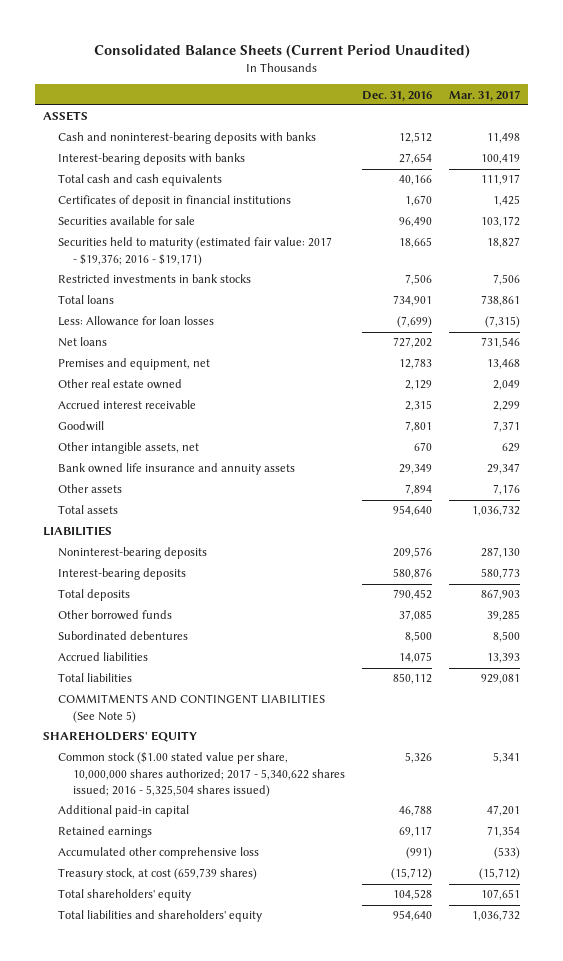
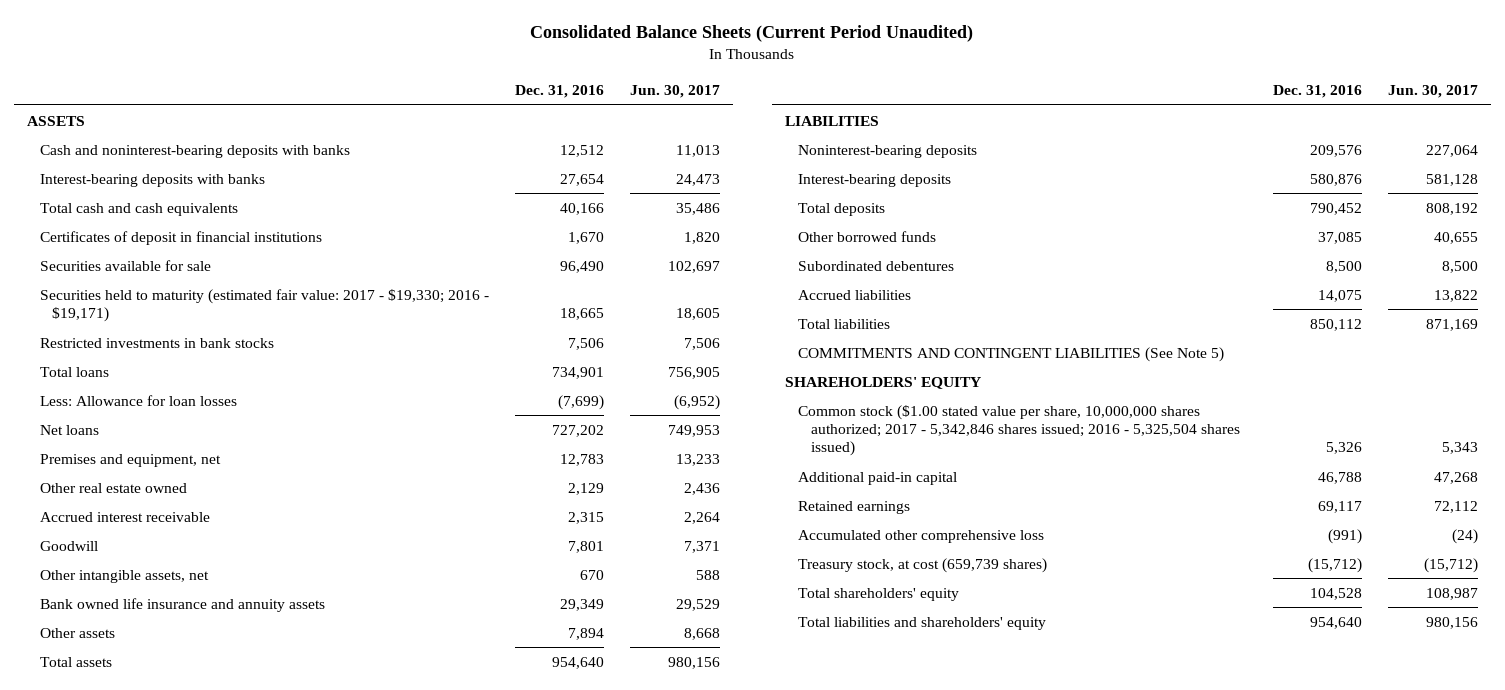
[448,89,520,101] Mar. 31, 2017 -> none
none -> [629,84,720,98] Jun. 30, 2017
[58,237,333,266] Securities held to maturity (estimated fair value: 2017 - $19,376; 2016 - $19,171) -> [39,288,489,322] Securities held to maturity (estimated fair value: 2017 - $19,330; 2016 - $19,171)
[58,752,346,797] Common stock ($1.00 stated value per share, 10,000,000 shares authorized; 2017 - 5,340,622 shares issued; 2016 - 5,325,504 shares issued) -> [797,404,1240,457] Common stock ($1.00 stated value per share, 10,000,000 shares authorized; 2017 - 5,342,846 shares issued; 2016 - 5,325,504 shares issued)

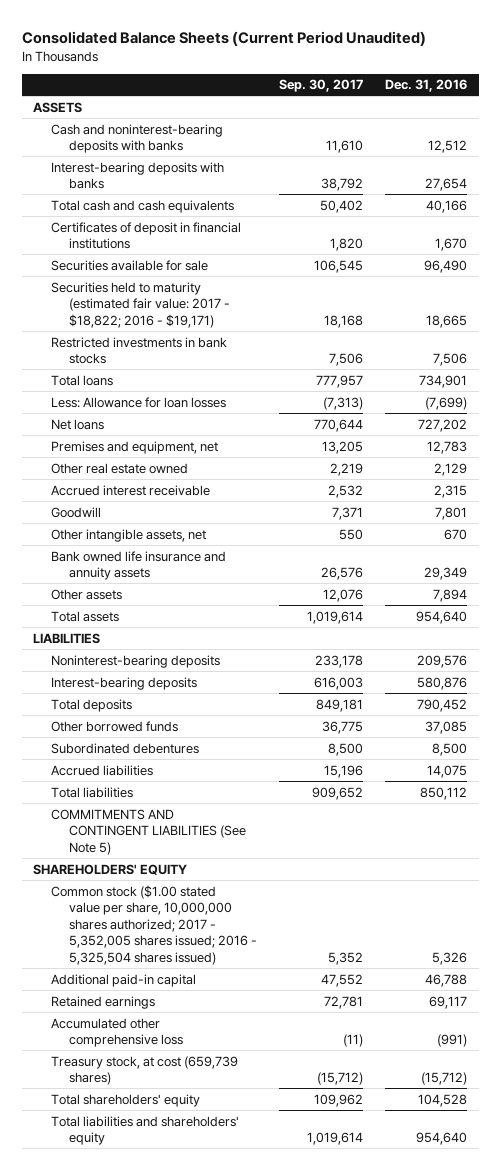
[629,84,720,98] Jun. 30, 2017 -> none
none -> [279,79,364,93] Sep. 30, 2017
[39,288,489,322] Securities held to maturity (estimated fair value: 2017 - $19,330; 2016 - $19,171) -> [51,281,231,328] Securities held to maturity (estimated fair value: 2017 - $18,822; 2016 - $19,171)
[797,404,1240,457] Common stock ($1.00 stated value per share, 10,000,000 shares authorized; 2017 - 5,342,846 shares issued; 2016 - 5,325,504 shares issued) -> [51,884,258,965] Common stock ($1.00 stated value per share, 10,000,000 shares authorized; 2017 - 5,352,005 shares issued; 2016 - 5,325,504 shares issued)

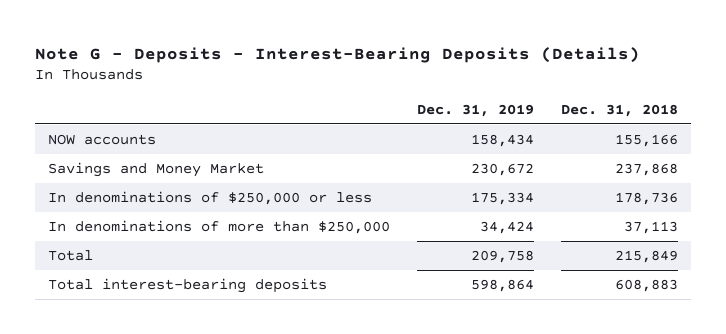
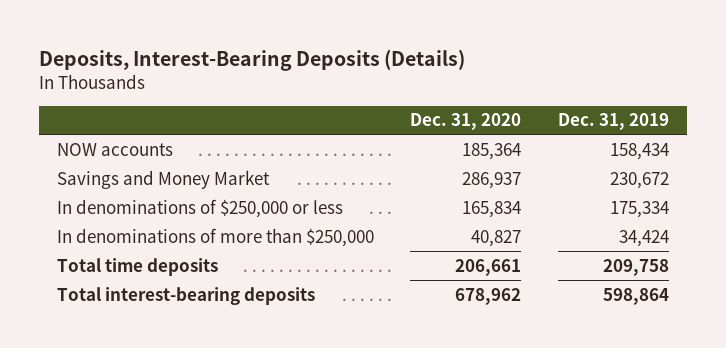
[35,46,641,63] Note G - Deposits - Interest-Bearing Deposits (Details) -> [39,48,466,71] Deposits, Interest-Bearing Deposits (Details)
[560,103,678,117] Dec. 31, 2018 -> none
none -> [410,113,522,131] Dec. 31, 2020
[48,250,94,262] Total -> [57,257,219,276] Total time deposits

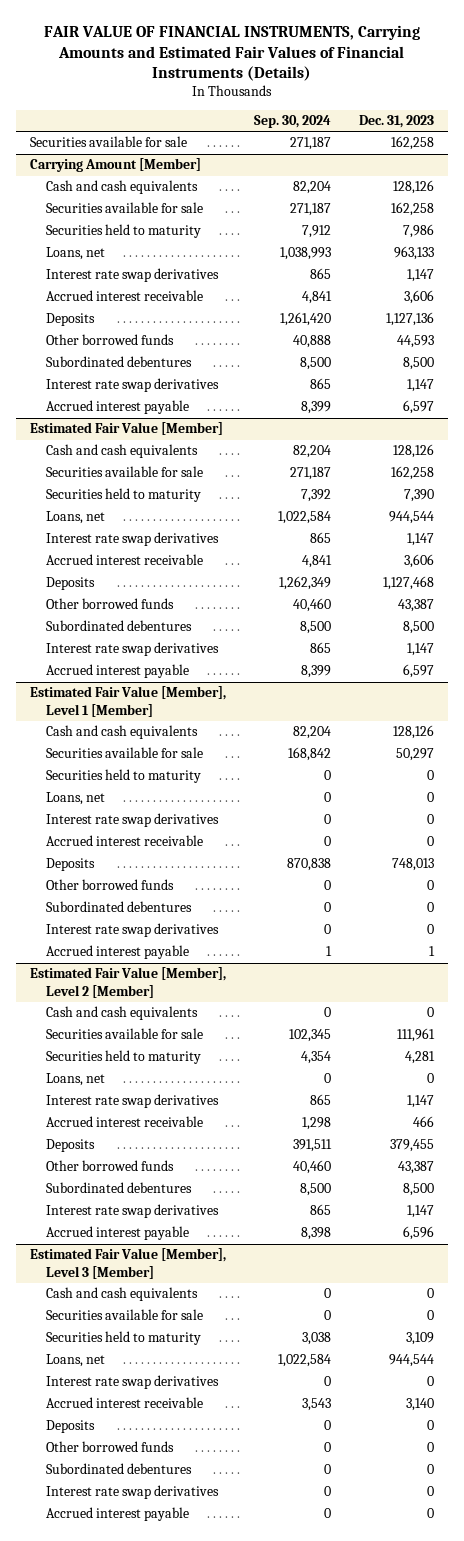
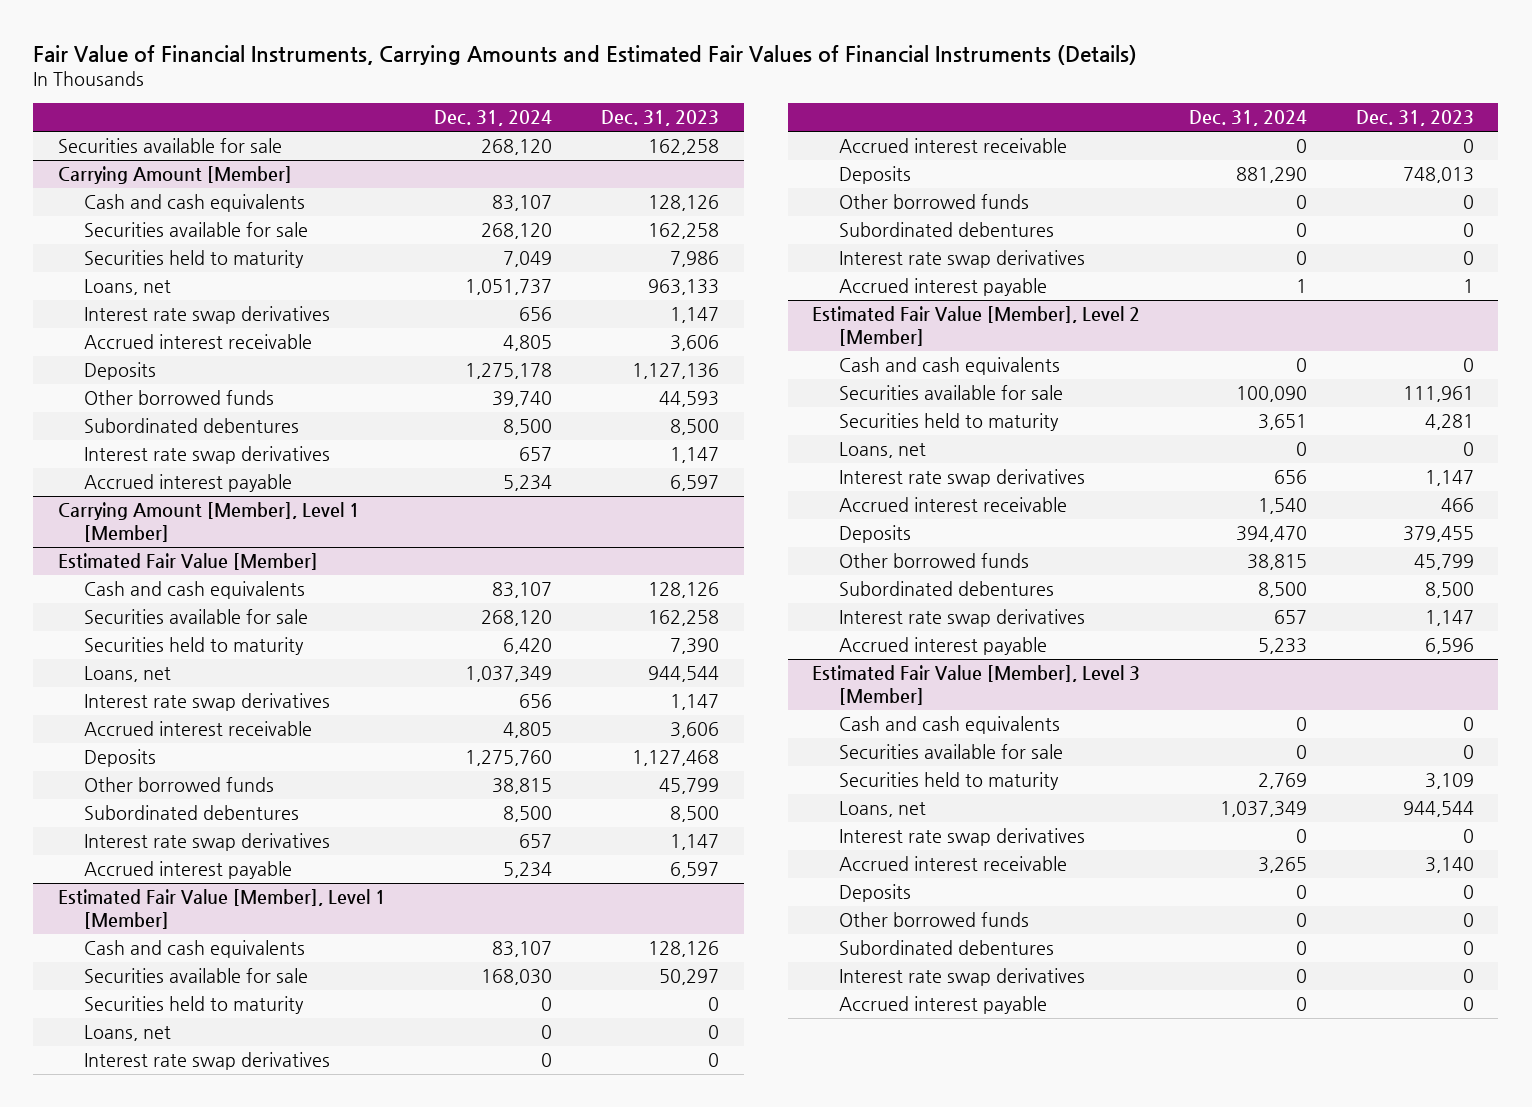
[44,24,421,82] FAIR VALUE OF FINANCIAL INSTRUMENTS, Carrying Amounts and Estimated Fair Values of Financial Instruments (Details) -> [33,44,1138,65] Fair Value of Financial Instruments, Carrying Amounts and Estimated Fair Values of Financial Instruments (Details)
[254,115,332,129] Sep. 30, 2024 -> none
none -> [434,110,553,127] Dec. 31, 2024
none -> [57,502,360,543] Carrying Amount [Member], Level 1 [Member]
[398,599,435,613] 43,387 -> [659,778,720,795] 45,799
[398,1161,435,1175] 43,387 -> [1413,554,1474,571] 45,799

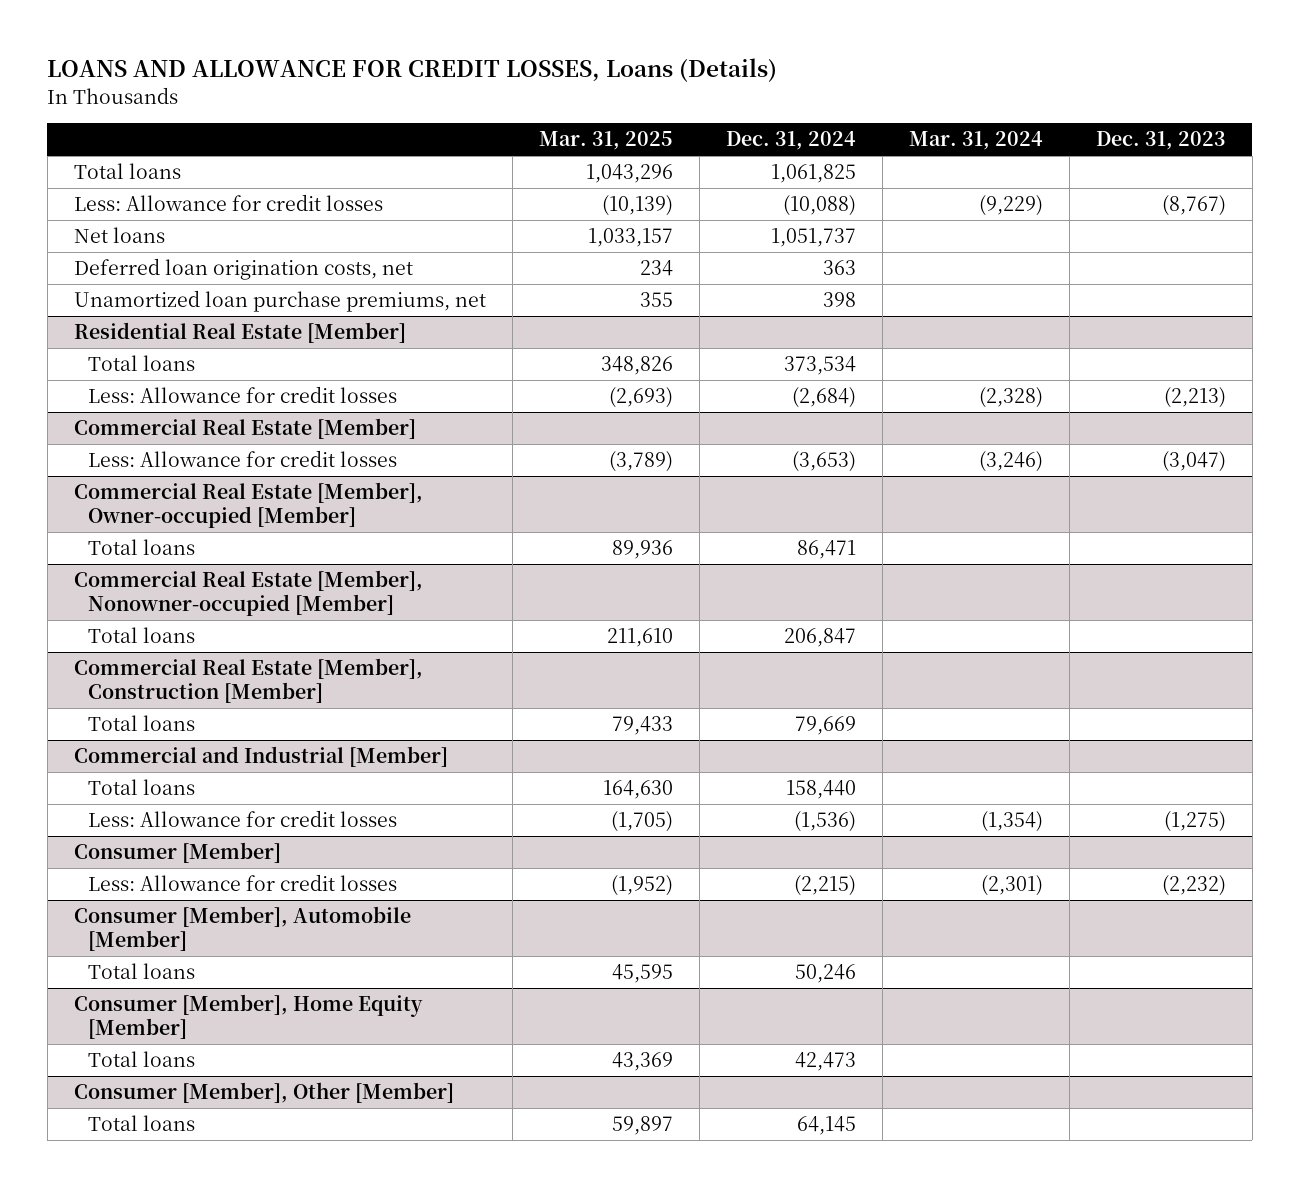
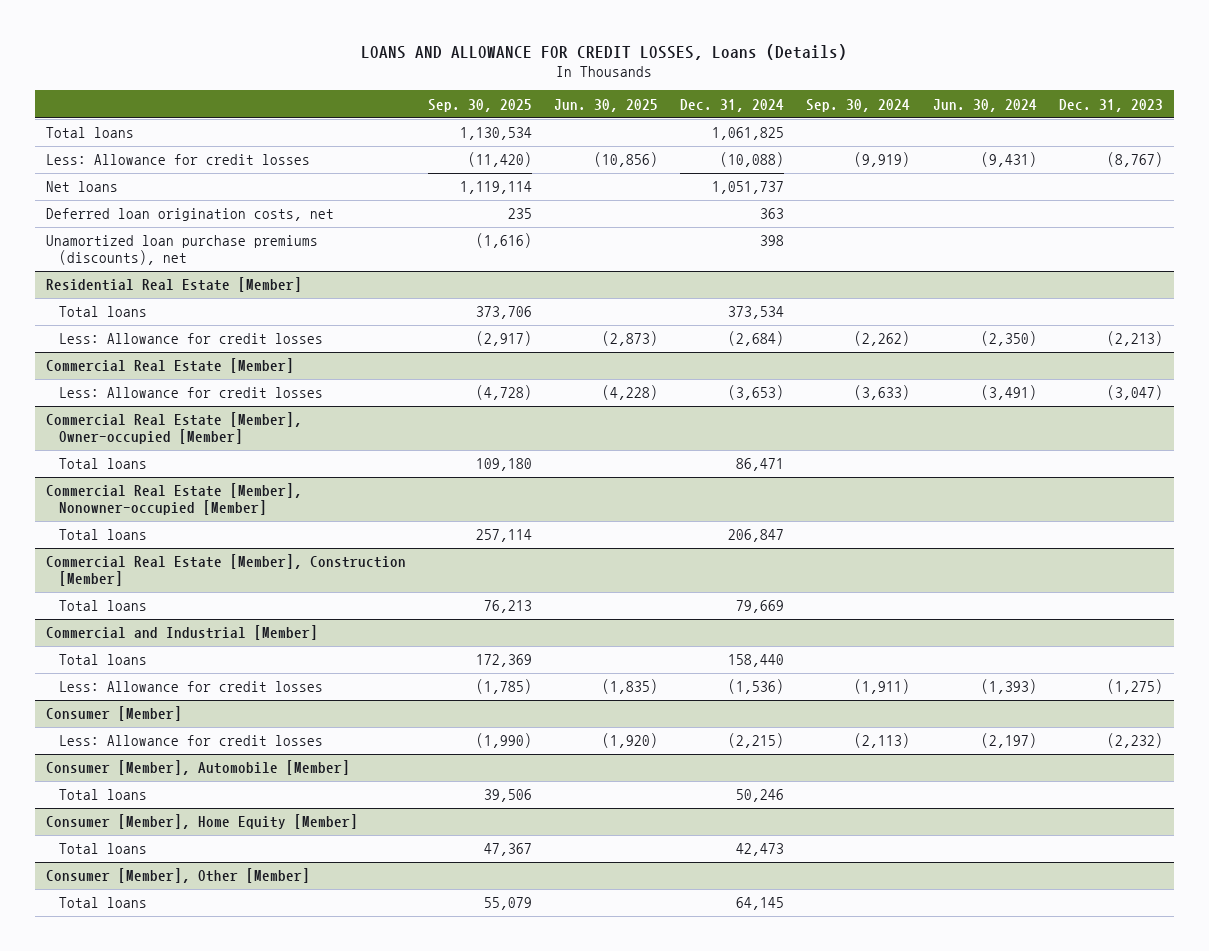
[538,131,673,151] Mar. 31, 2025 -> none
[908,131,1043,151] Mar. 31, 2024 -> none
none -> [427,98,532,112] Sep. 30, 2025
none -> [554,98,659,112] Jun. 30, 2025
none -> [806,98,911,112] Sep. 30, 2024
none -> [932,98,1037,112] Jun. 30, 2024
[73,290,486,313] Unamortized loan purchase premiums, net -> [45,235,318,265] Unamortized loan purchase premiums (discounts), net

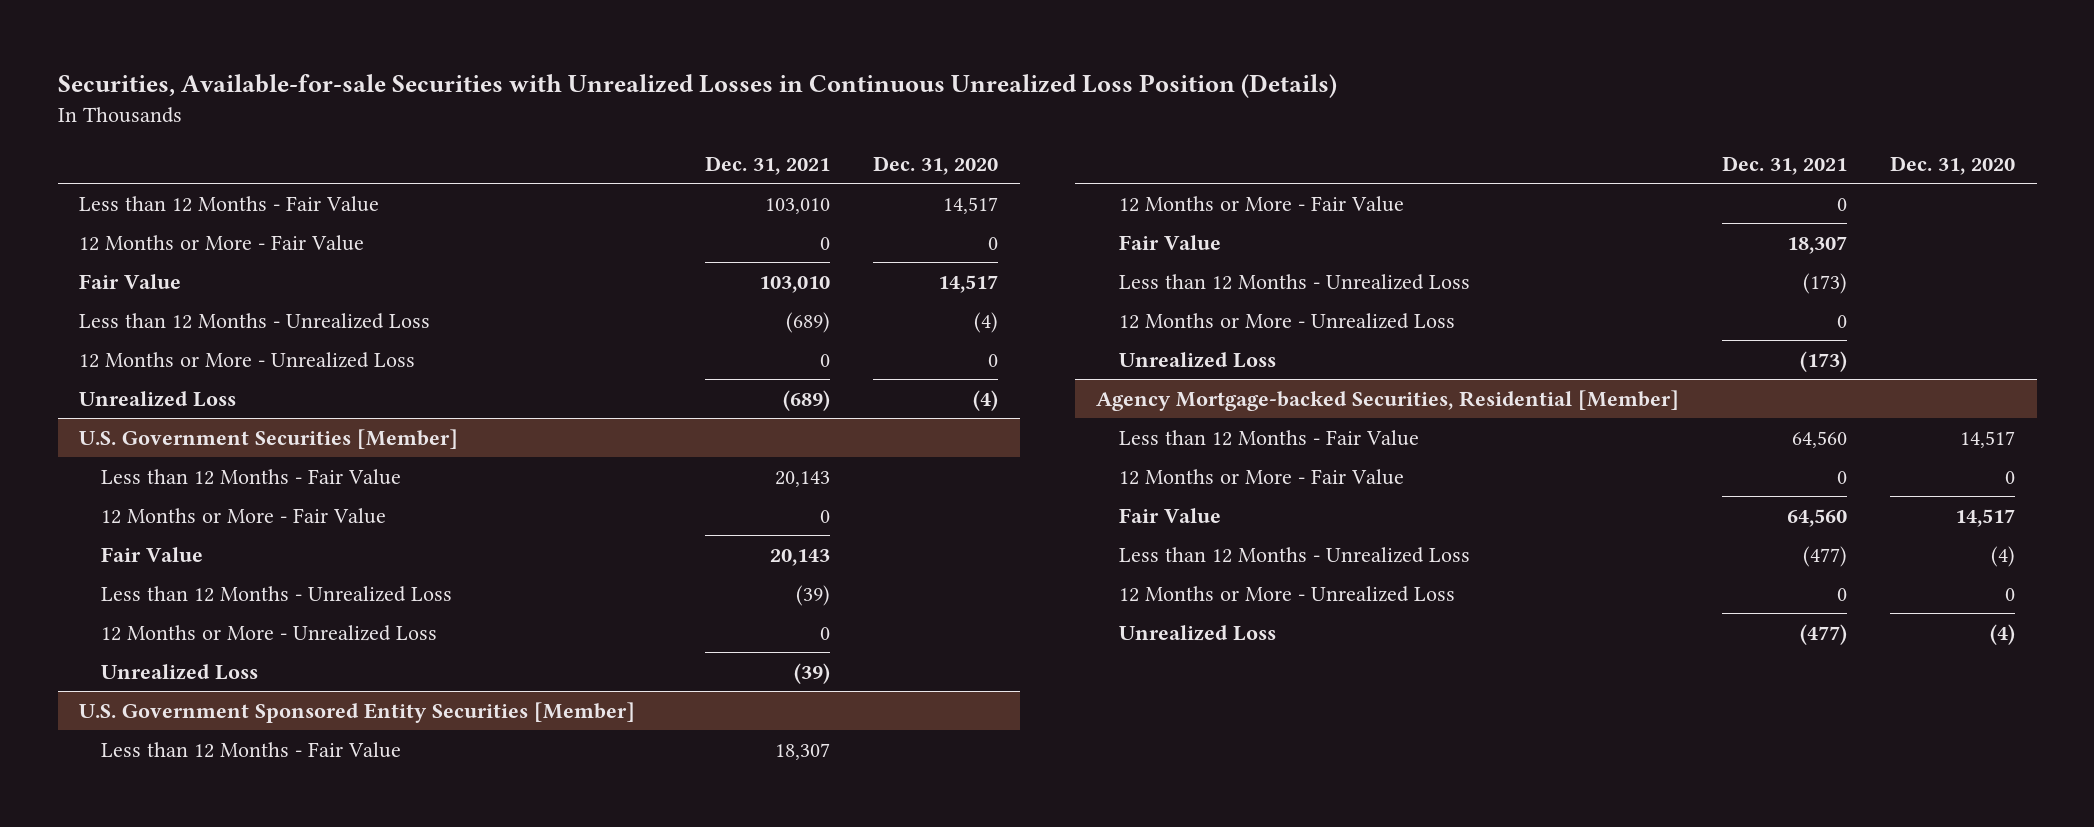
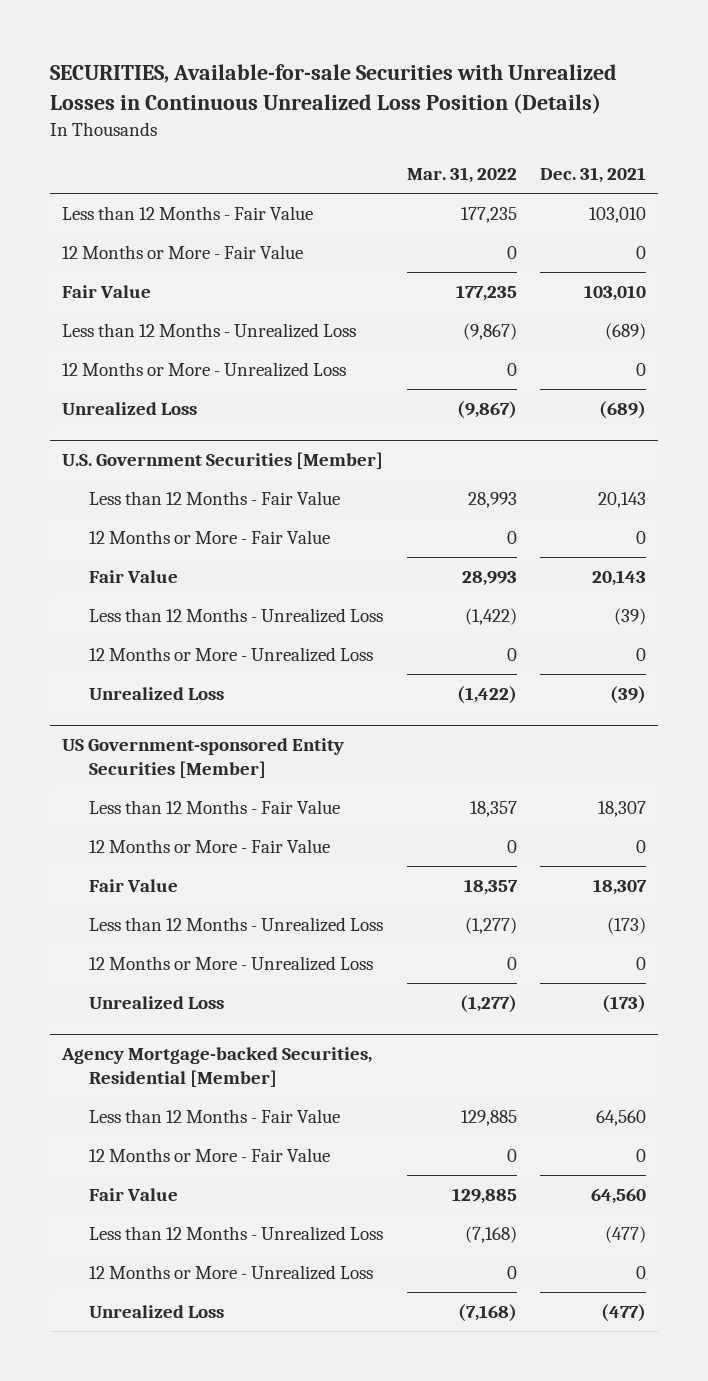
[57,73,1337,98] Securities, Available-for-sale Securities with Unrealized Losses in Continuous Unrealized Loss Position (Details) -> [50,64,618,114] SECURITIES, Available-for-sale Securities with Unrealized Losses in Continuous Unrealized Loss Position (Details)
[873,155,999,175] Dec. 31, 2020 -> none
none -> [406,167,517,184] Mar. 31, 2022
[79,701,636,723] U.S. Government Sponsored Entity Securities [Member] -> [62,737,345,779] US Government-sponsored Entity Securities [Member]

